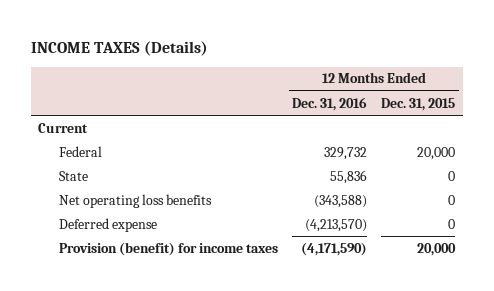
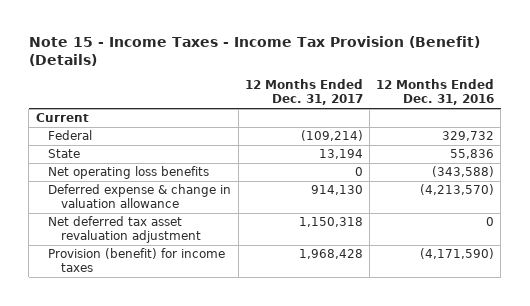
[30,40,208,56] INCOME TAXES (Details) -> [28,35,480,66] Note 15 - Income Taxes - Income Tax Provision (Benefit) (Details)
[381,97,456,111] Dec. 31, 2015 -> none
none -> [244,79,363,106] 12 Months Ended Dec. 31, 2017
[58,217,157,232] Deferred expense -> [48,184,232,209] Deferred expense & change in valuation allowance
none -> [48,216,202,244] Net deferred tax asset revaluation adjustment

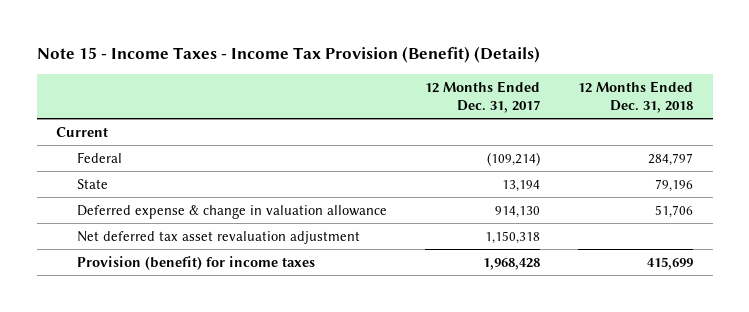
[376,79,495,106] 12 Months Ended Dec. 31, 2016 -> none
none -> [578,80,694,113] 12 Months Ended Dec. 31, 2018
[48,166,210,180] Net operating loss benefits -> none

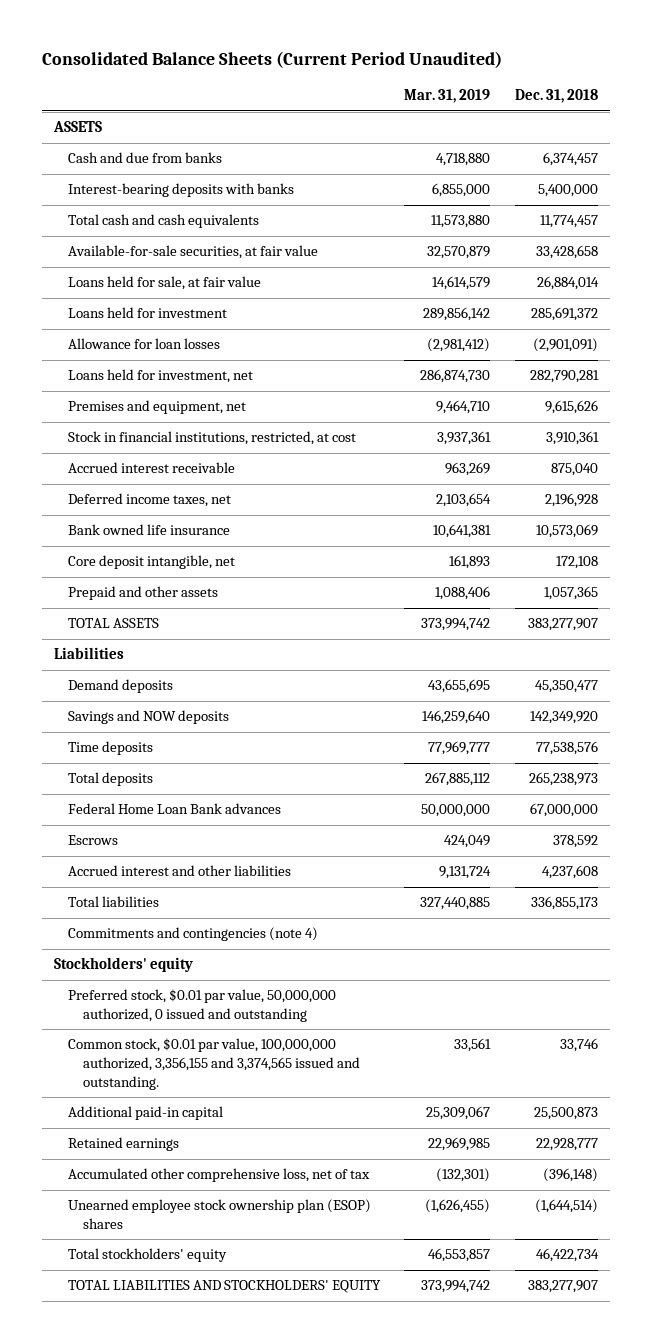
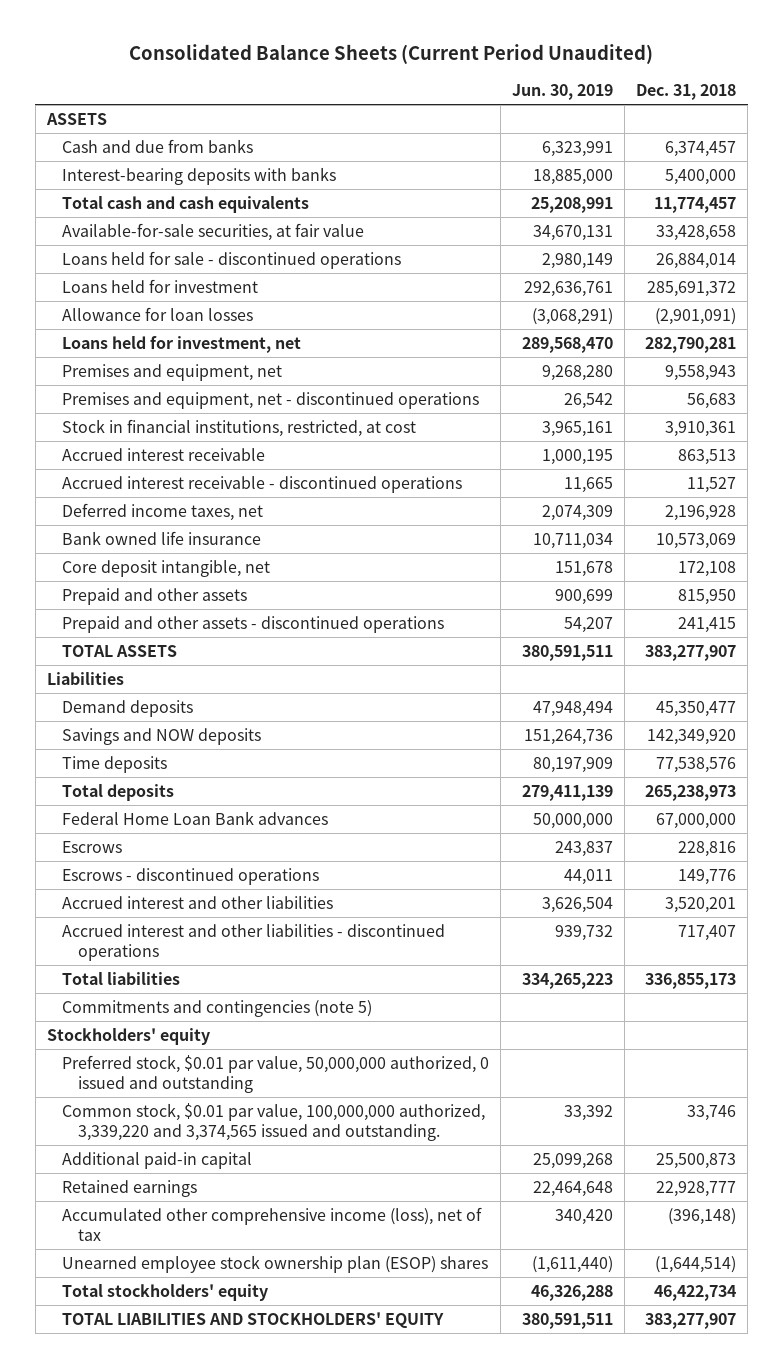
[404,89,491,104] Mar. 31, 2019 -> none
none -> [512,83,614,100] Jun. 30, 2019
[68,276,262,291] Loans held for sale, at fair value -> [62,250,402,269] Loans held for sale - discontinued operations
[544,400,598,415] 9,615,626 -> [665,364,737,381] 9,558,943
none -> [62,391,480,409] Premises and equipment, net - discontinued operations
[550,463,598,477] 875,040 -> [678,448,737,465] 863,513
none -> [62,475,463,493] Accrued interest receivable - discontinued operations
[543,586,598,601] 1,057,365 -> [678,588,737,605] 815,950
none -> [62,615,445,633] Prepaid and other assets - discontinued operations
[552,835,598,849] 378,592 -> [678,840,737,857] 228,816
none -> [62,867,320,885] Escrows - discontinued operations
[541,865,598,880] 4,237,608 -> [665,896,737,913] 3,520,201
none -> [62,923,446,962] Accrued interest and other liabilities - discontinued operations
[68,927,319,942] Commitments and contingencies (note 4) -> [62,999,373,1017] Commitments and contingencies (note 5)
[68,1038,360,1090] Common stock, $0.01 par value, 100,000,000 authorized, 3,356,155 and 3,374,565 issued and outstanding. -> [62,1102,486,1142] Common stock, $0.01 par value, 100,000,000 authorized, 3,339,220 and 3,374,565 issued and outstanding.
[68,1168,371,1183] Accumulated other comprehensive loss, net of tax -> [62,1206,483,1242] Accumulated other comprehensive income (loss), net of tax

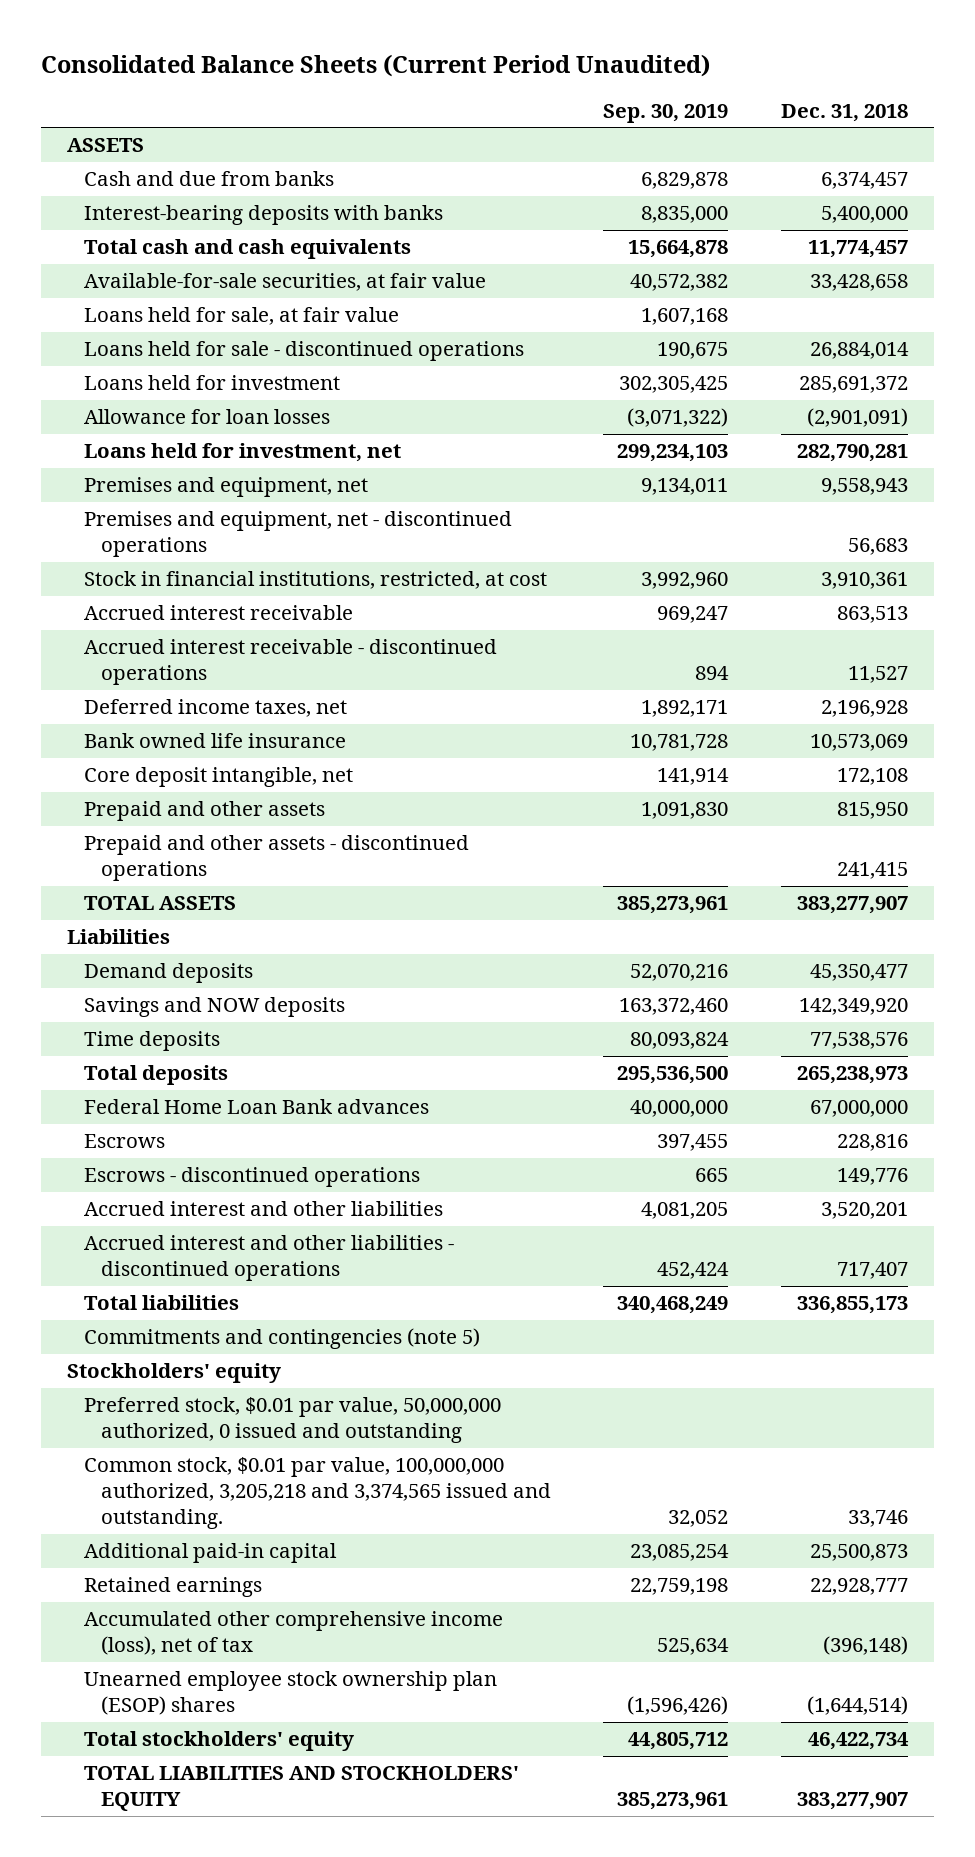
[512,83,614,100] Jun. 30, 2019 -> none
none -> [603,103,729,123] Sep. 30, 2019
none -> [84,307,400,326] Loans held for sale, at fair value
[62,1102,486,1142] Common stock, $0.01 par value, 100,000,000 authorized, 3,339,220 and 3,374,565 issued and outstanding. -> [84,1457,552,1530] Common stock, $0.01 par value, 100,000,000 authorized, 3,205,218 and 3,374,565 issued and outstanding.

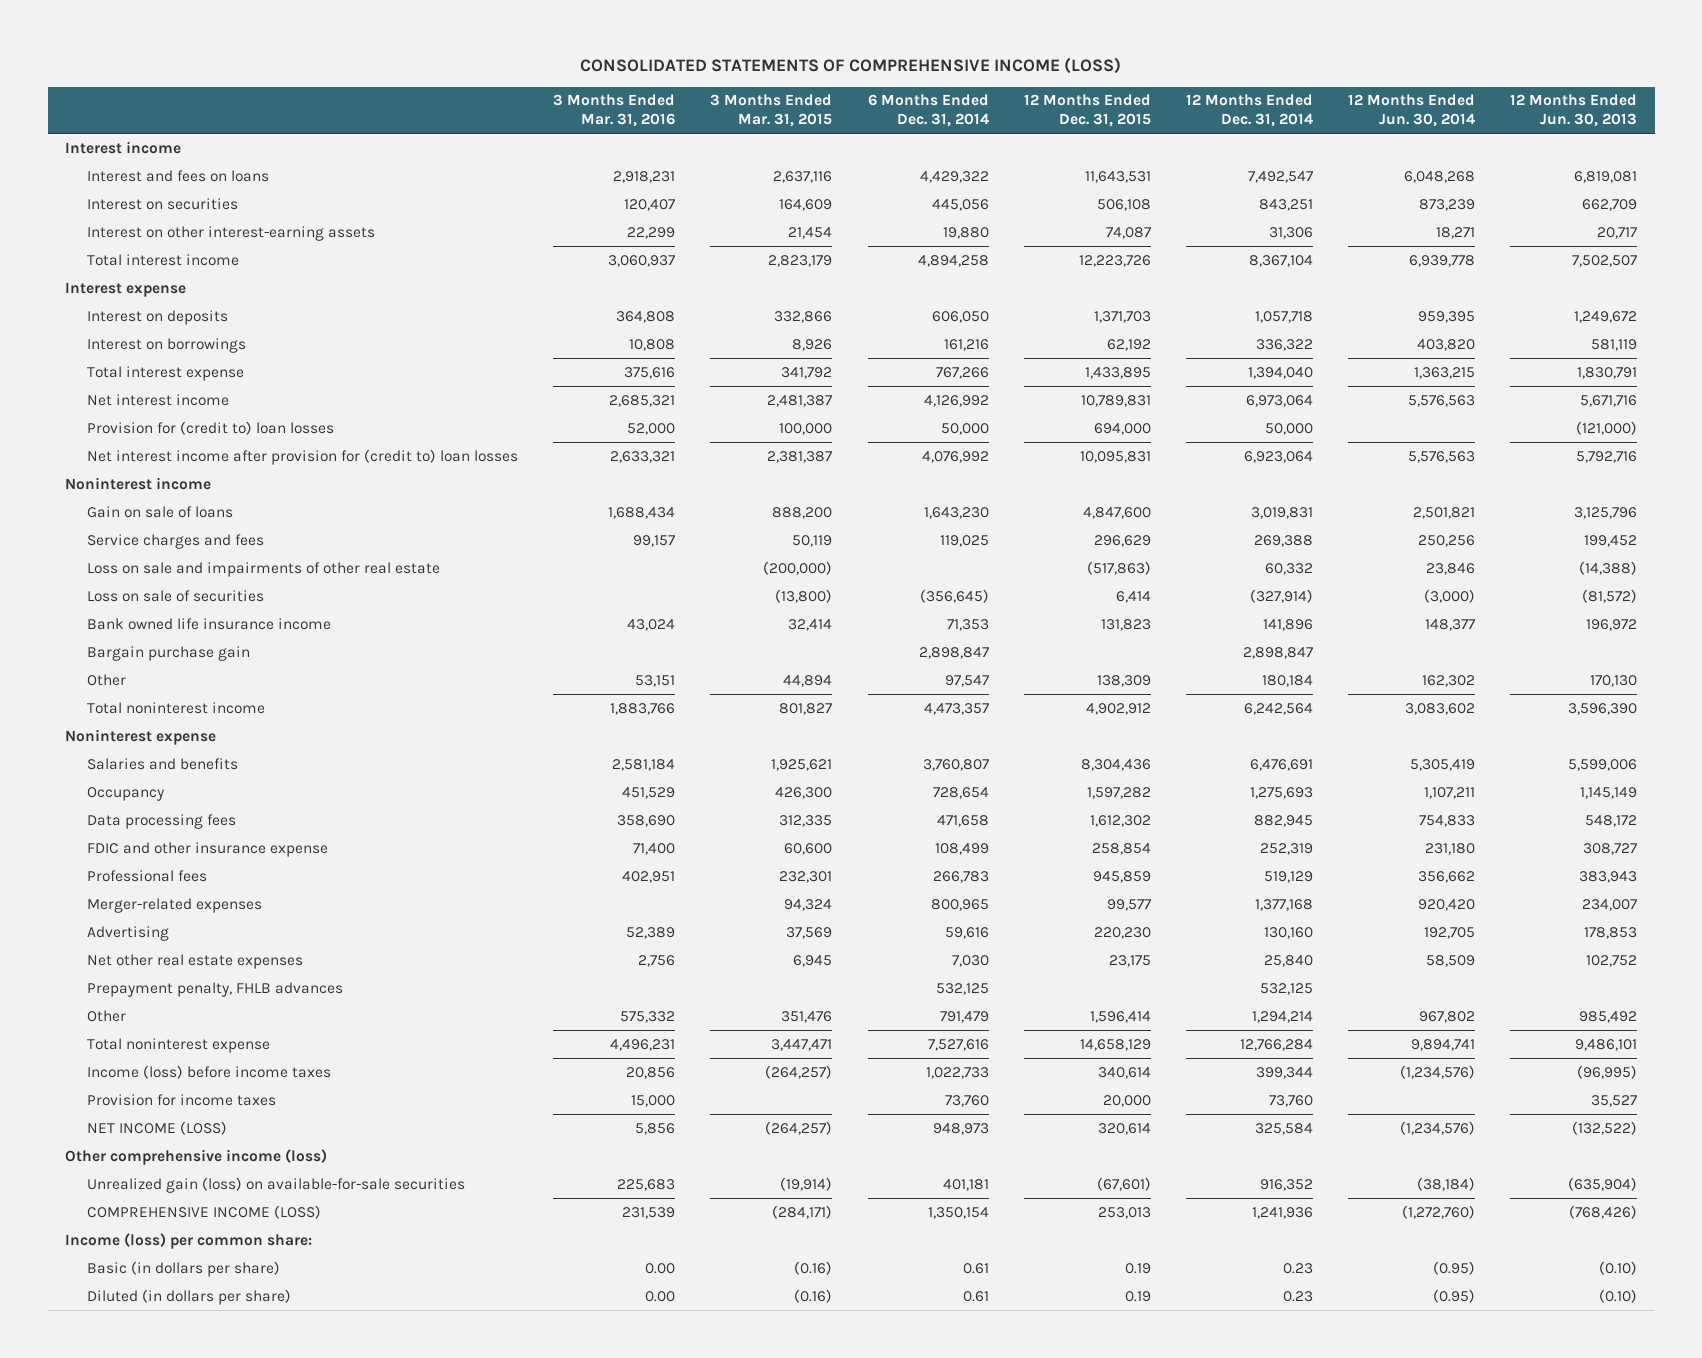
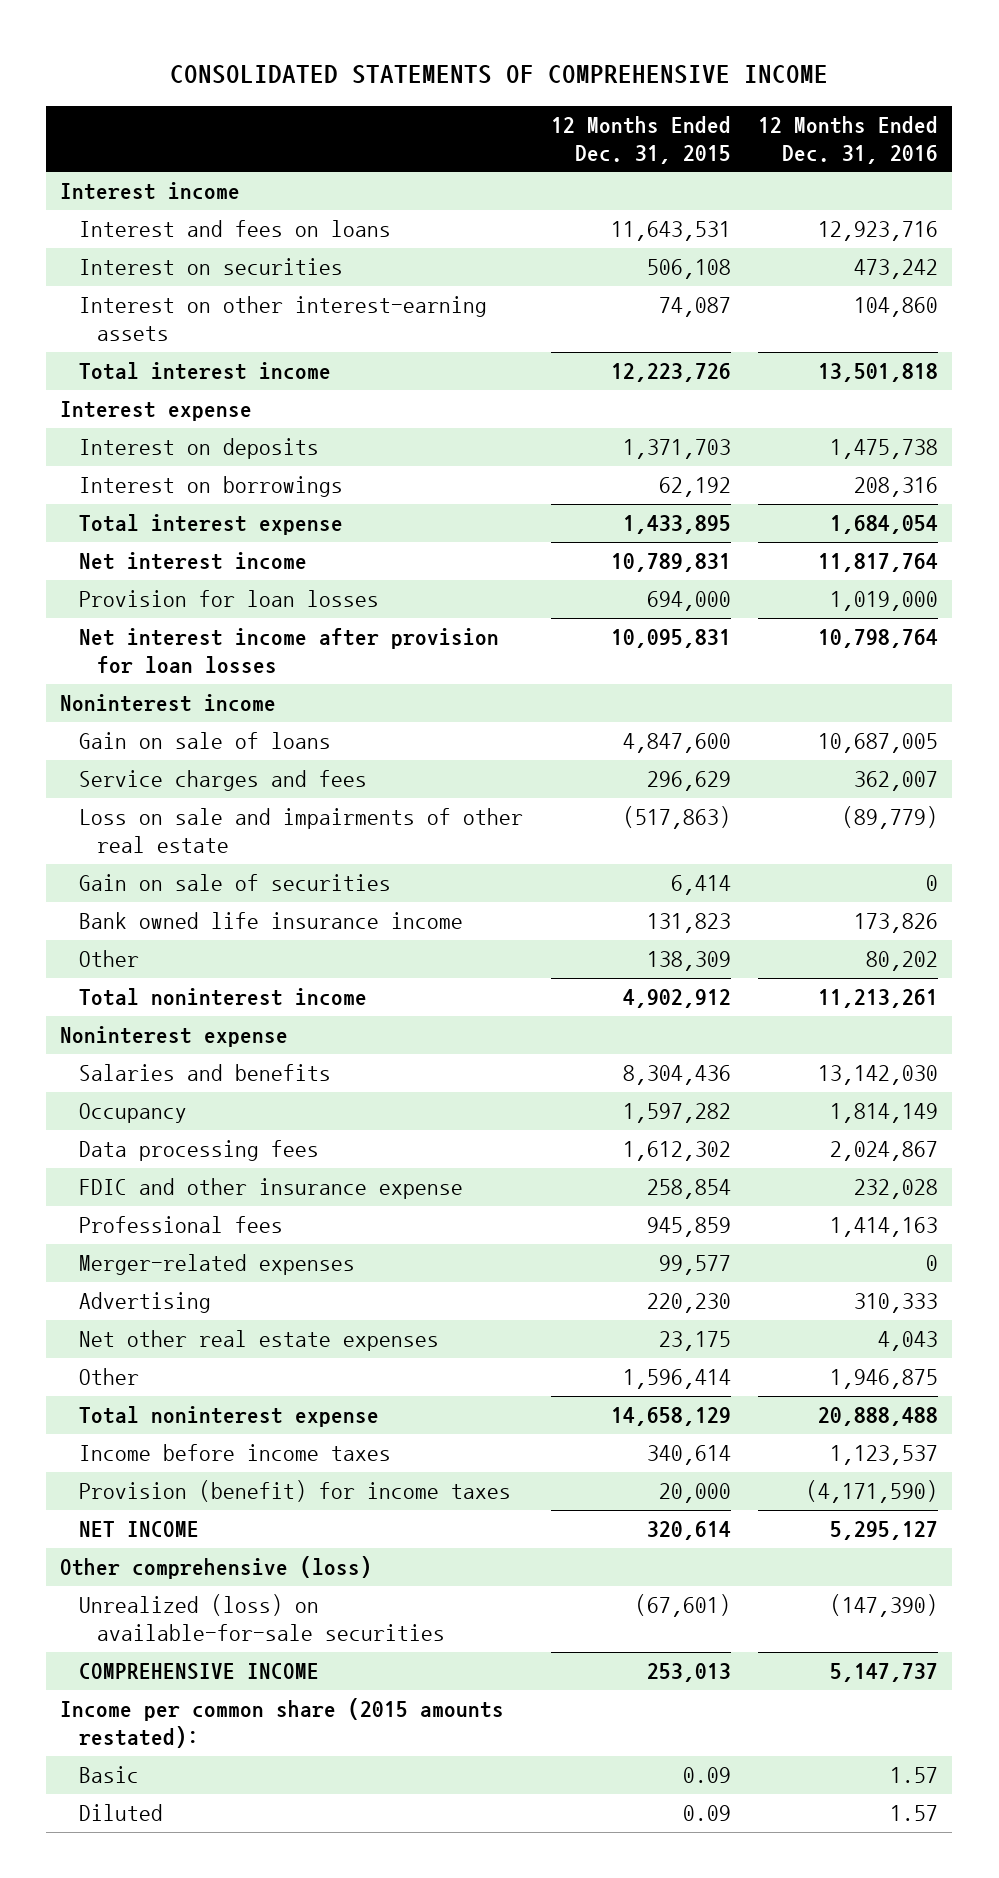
[580,57,1122,75] CONSOLIDATED STATEMENTS OF COMPREHENSIVE INCOME (LOSS) -> [170,65,829,85] CONSOLIDATED STATEMENTS OF COMPREHENSIVE INCOME
[553,94,676,128] 3 Months Ended Mar. 31, 2016 -> none
[710,94,833,128] 3 Months Ended Mar. 31, 2015 -> none
[867,94,989,128] 6 Months Ended Dec. 31, 2014 -> none
[1185,94,1313,128] 12 Months Ended Dec. 31, 2014 -> none
[1347,94,1475,128] 12 Months Ended Jun. 30, 2014 -> none
[1510,94,1638,128] 12 Months Ended Jun. 30, 2013 -> none
none -> [758,115,939,164] 12 Months Ended Dec. 31, 2016
[87,420,335,435] Provision for (credit to) loan losses -> [78,590,379,608] Provision for loan losses
[87,448,519,465] Net interest income after provision for (credit to) loan losses -> [78,628,499,674] Net interest income after provision for loan losses
[87,589,265,602] Loss on sale of securities -> [78,874,391,892] Gain on sale of securities
[87,645,251,661] Bargain purchase gain -> none
[87,981,344,997] Prepayment penalty, FHLB advances -> none
[87,1064,332,1079] Income (loss) before income taxes -> [78,1444,391,1462] Income before income taxes
[87,1093,277,1106] Provision for income taxes -> [78,1480,511,1503] Provision (benefit) for income taxes
[87,1120,228,1135] NET INCOME (LOSS) -> [78,1521,199,1538] NET INCOME
[65,1148,328,1165] Other comprehensive income (loss) -> [60,1556,373,1580] Other comprehensive (loss)
[87,1176,466,1193] Unrealized gain (loss) on available-for-sale securities -> [78,1594,446,1642] Unrealized (loss) on available-for-sale securities
[87,1204,322,1219] COMPREHENSIVE INCOME (LOSS) -> [78,1663,319,1681] COMPREHENSIVE INCOME
[65,1232,313,1249] Income (loss) per common share: -> [60,1698,505,1749] Income per common share (2015 amounts restated):
[87,1260,281,1277] Basic (in dollars per share) -> [78,1766,139,1784] Basic
[1124,1262,1151,1274] 0.19 -> [682,1767,731,1784] 0.09
[87,1288,292,1305] Diluted (in dollars per share) -> [78,1804,163,1822] Diluted
[1124,1290,1151,1302] 0.19 -> [682,1805,731,1822] 0.09

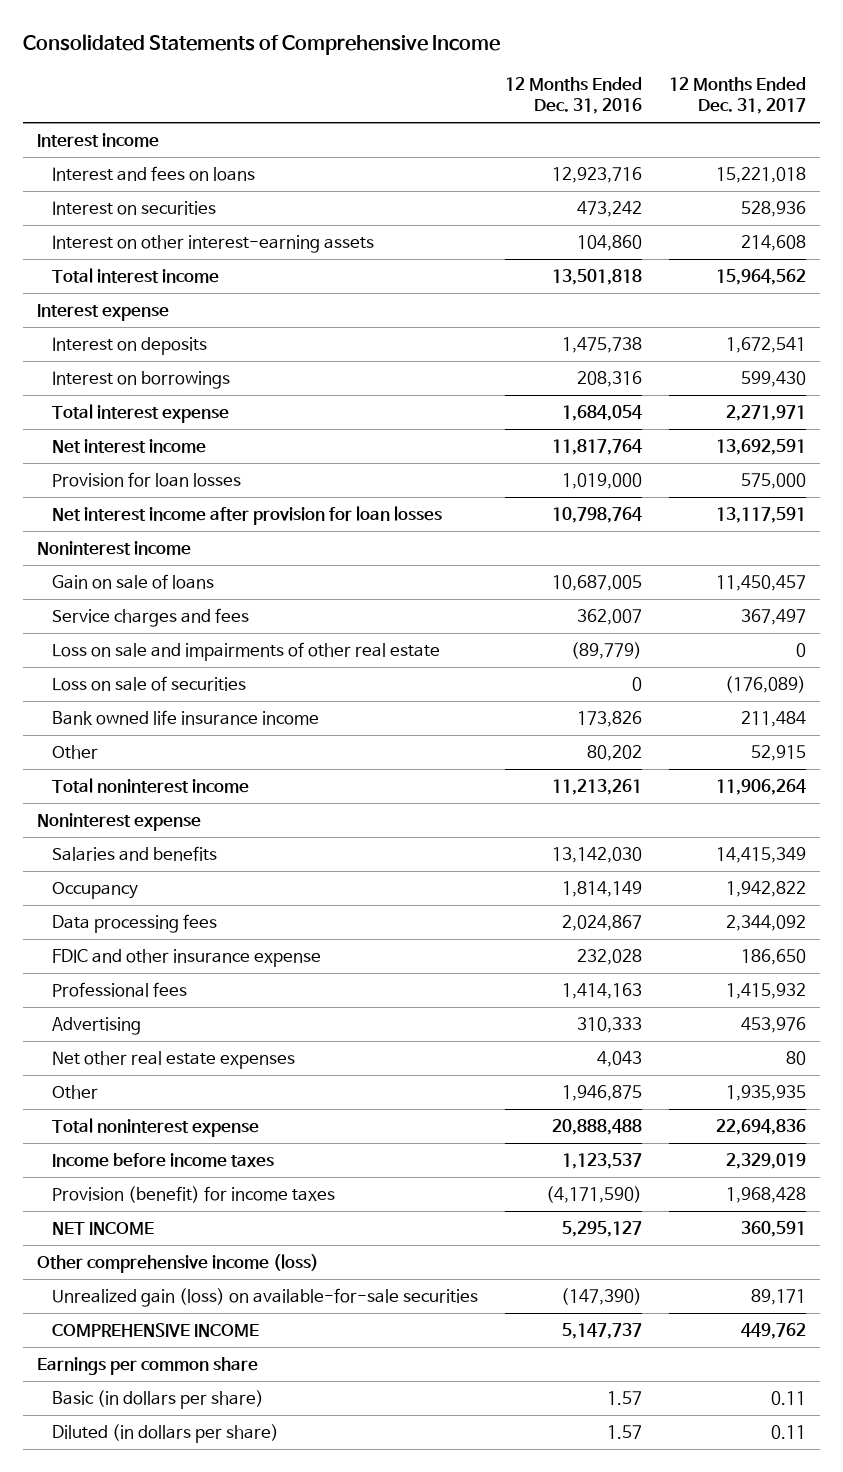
[170,65,829,85] CONSOLIDATED STATEMENTS OF COMPREHENSIVE INCOME -> [23,33,501,55] Consolidated Statements of Comprehensive Income
[550,115,731,164] 12 Months Ended Dec. 31, 2015 -> none
none -> [669,77,807,115] 12 Months Ended Dec. 31, 2017
[78,874,391,892] Gain on sale of securities -> [52,676,247,692] Loss on sale of securities
[78,1254,355,1276] Merger-related expenses -> none
[60,1556,373,1580] Other comprehensive (loss) -> [36,1254,319,1274] Other comprehensive income (loss)
[78,1594,446,1642] Unrealized (loss) on available-for-sale securities -> [52,1288,479,1308] Unrealized gain (loss) on available-for-sale securities
[60,1698,505,1749] Income per common share (2015 amounts restated): -> [36,1357,258,1376] Earnings per common share
[78,1766,139,1784] Basic -> [52,1390,265,1410] Basic (in dollars per share)
[78,1804,163,1822] Diluted -> [52,1424,280,1444] Diluted (in dollars per share)

